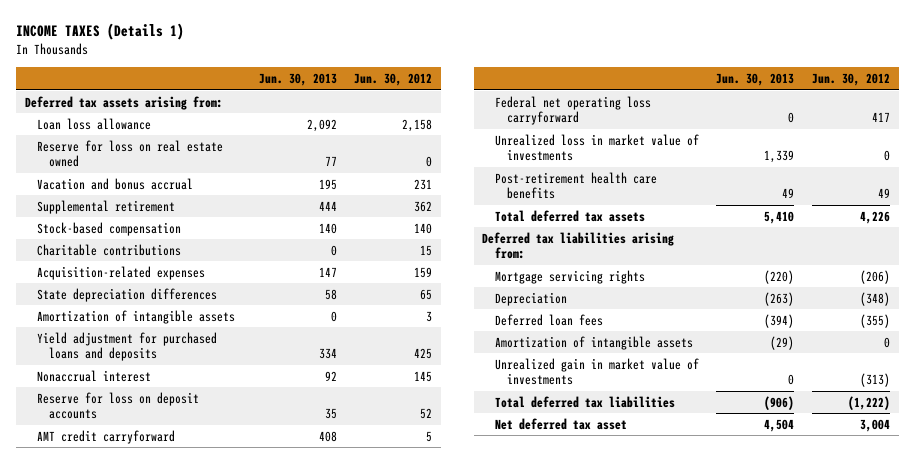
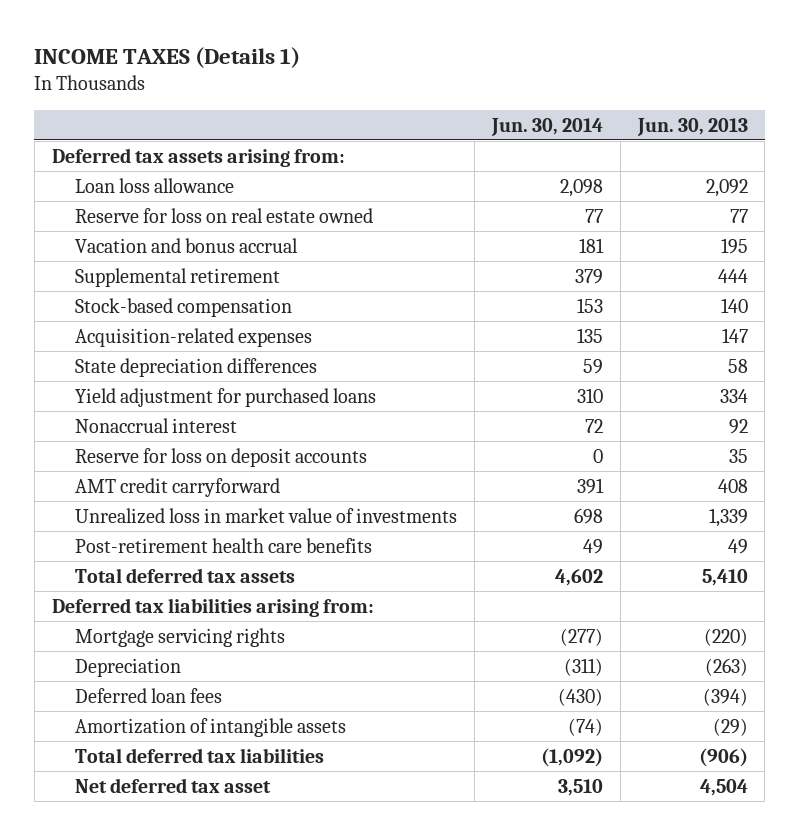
[354,72,433,86] Jun. 30, 2012 -> none
none -> [490,117,603,136] Jun. 30, 2014
[37,243,182,256] Charitable contributions -> none
[37,309,236,324] Amortization of intangible assets -> none
[37,331,218,362] Yield adjustment for purchased loans and deposits -> [75,387,377,407] Yield adjustment for purchased loans
[494,95,651,126] Federal net operating loss carryforward -> none
[494,357,699,386] Unrealized gain in market value of investments -> none

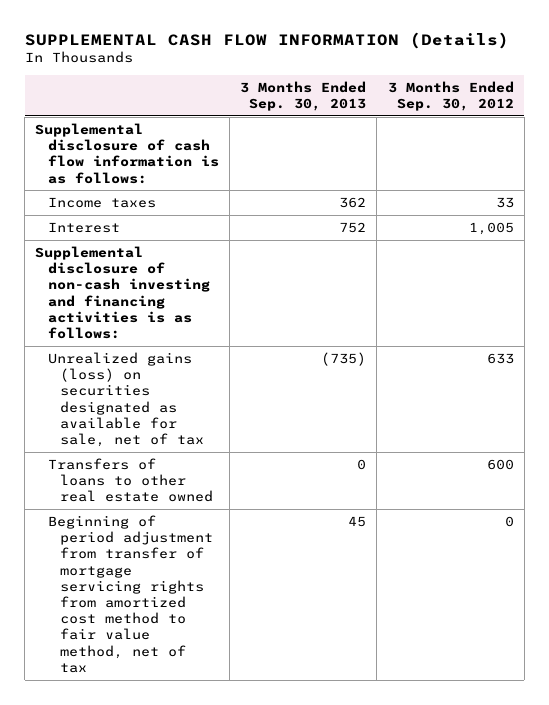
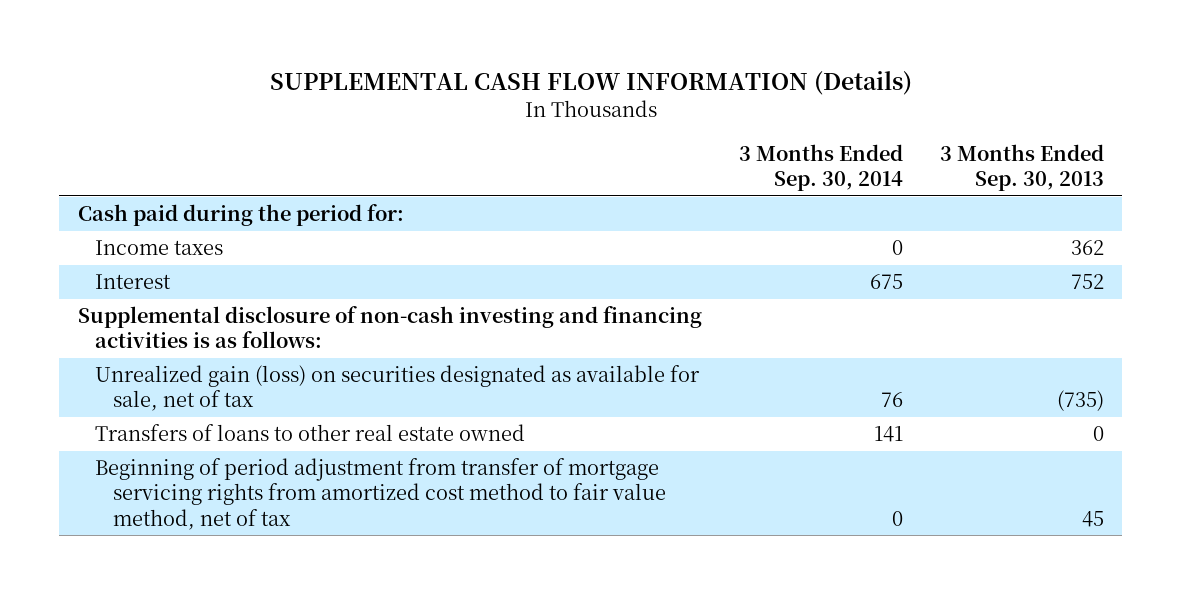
[387,80,514,112] 3 Months Ended Sep. 30, 2012 -> none
none -> [738,144,903,192] 3 Months Ended Sep. 30, 2014
[35,122,219,184] Supplemental disclosure of cash flow information is as follows: -> none
none -> [77,204,404,227] Cash paid during the period for:
[47,351,204,448] Unrealized gains (loss) on securities designated as available for sale, net of tax -> [95,365,701,412] Unrealized gain (loss) on securities designated as available for sale, net of tax

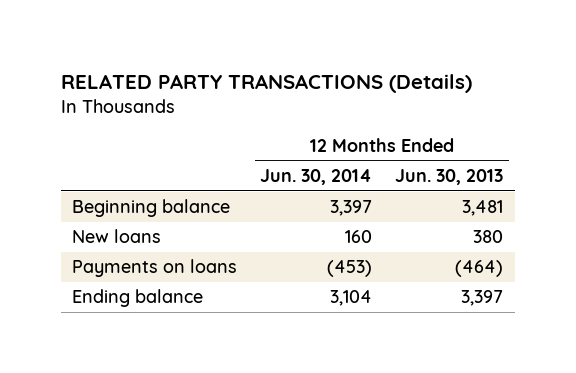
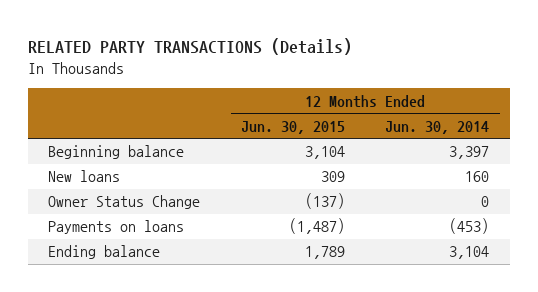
[395,169,504,186] Jun. 30, 2013 -> none
none -> [240,120,345,134] Jun. 30, 2015
none -> [48,195,201,210] Owner Status Change

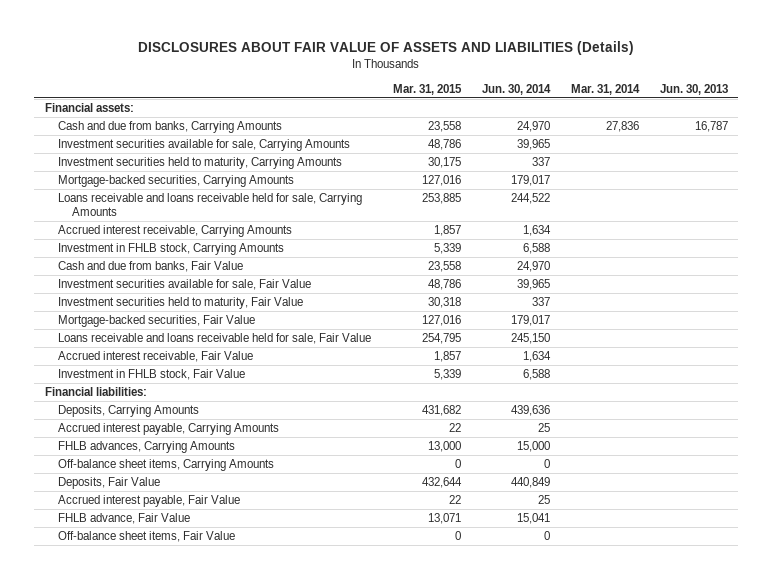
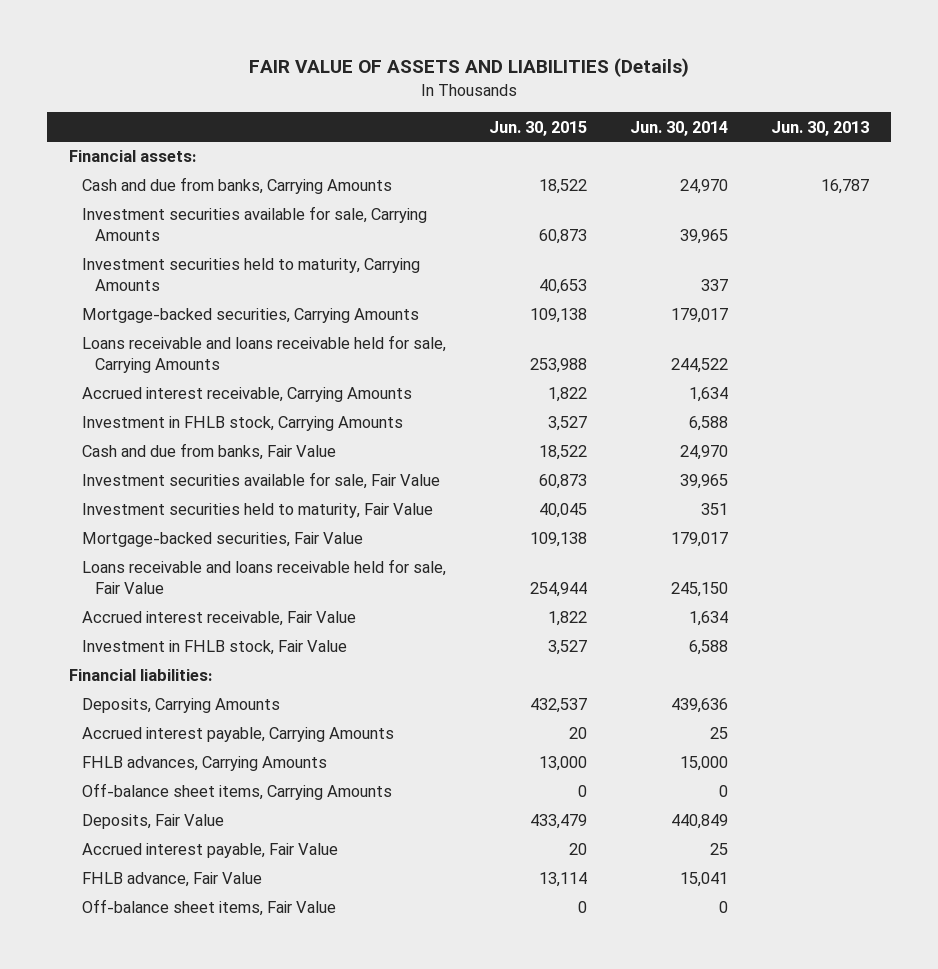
[138,41,635,56] DISCLOSURES ABOUT FAIR VALUE OF ASSETS AND LIABILITIES (Details) -> [248,57,689,77] FAIR VALUE OF ASSETS AND LIABILITIES (Details)
[392,83,462,95] Mar. 31, 2015 -> none
[570,83,640,95] Mar. 31, 2014 -> none
none -> [488,120,587,136] Jun. 30, 2015
[531,297,550,307] 337 -> [700,503,728,516] 351

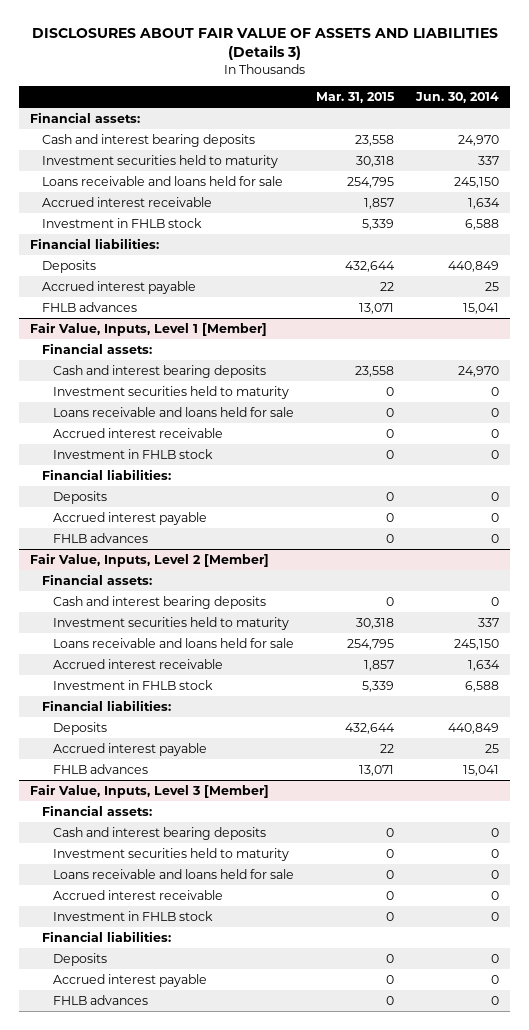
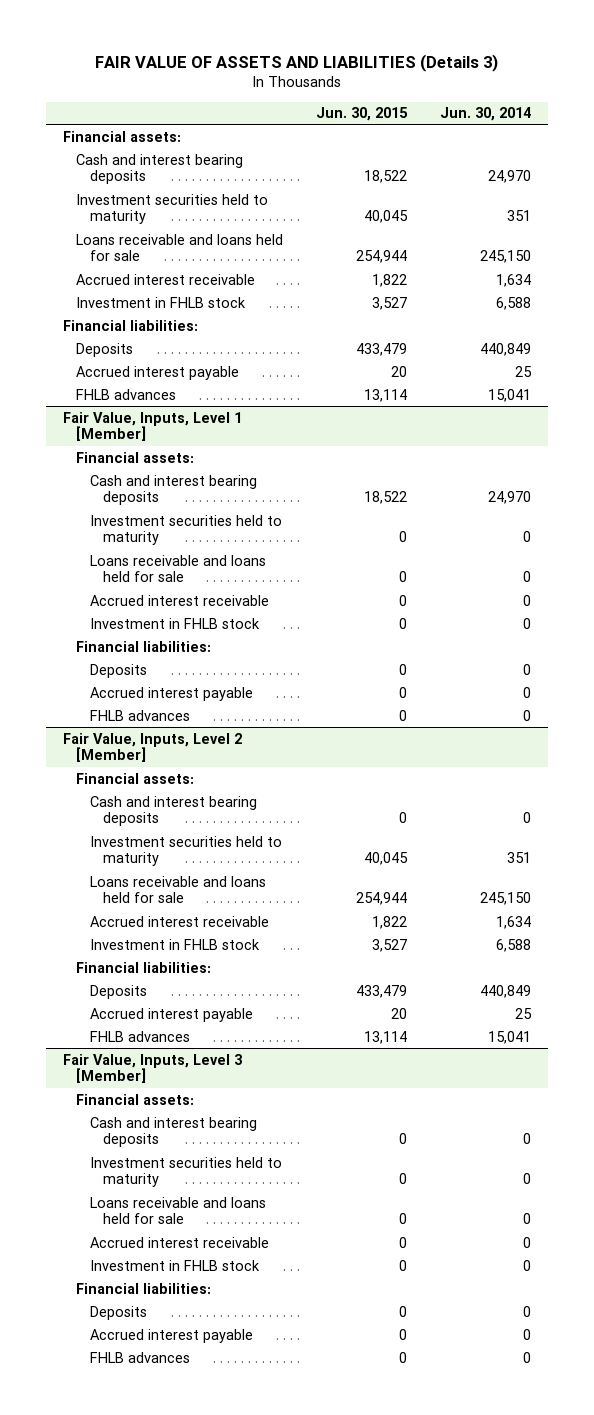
[31,28,498,61] DISCLOSURES ABOUT FAIR VALUE OF ASSETS AND LIABILITIES (Details 3) -> [94,54,498,73] FAIR VALUE OF ASSETS AND LIABILITIES (Details 3)
[316,92,396,104] Mar. 31, 2015 -> none
none -> [316,107,409,122] Jun. 30, 2015
[478,155,500,165] 337 -> [507,210,532,222] 351
[478,617,500,627] 337 -> [507,852,532,864] 351

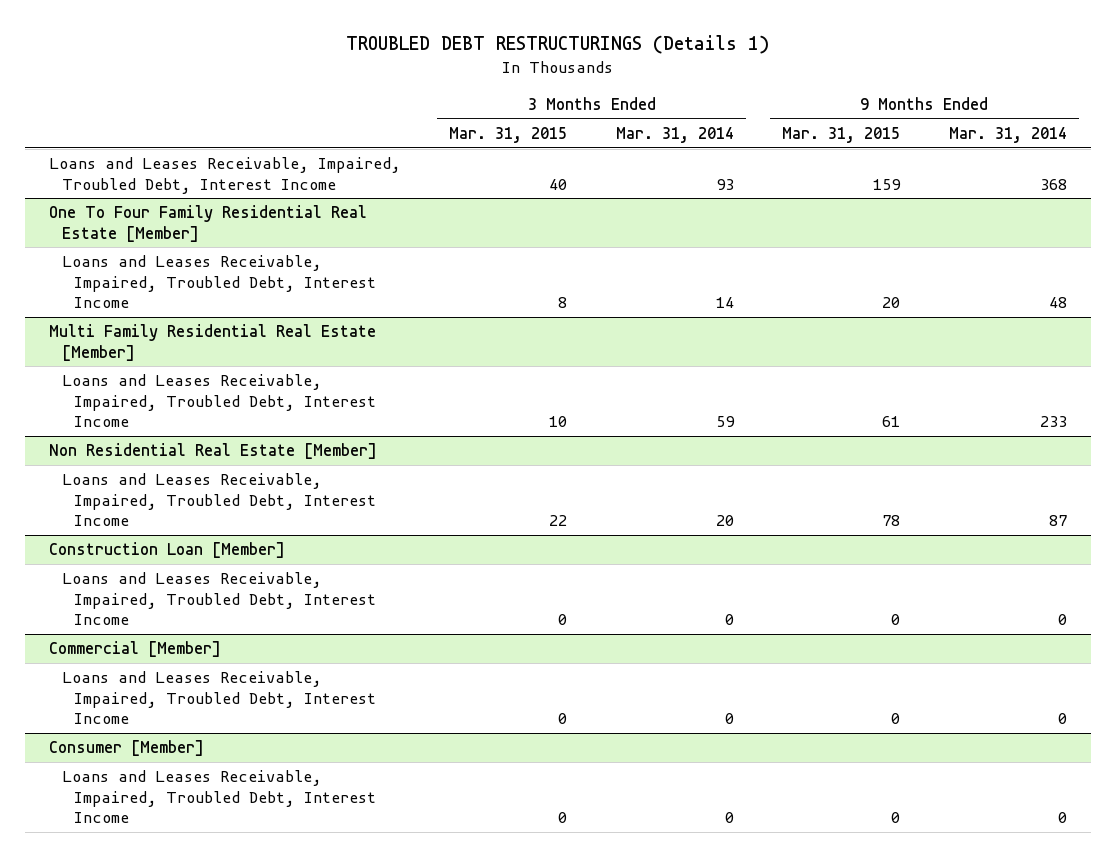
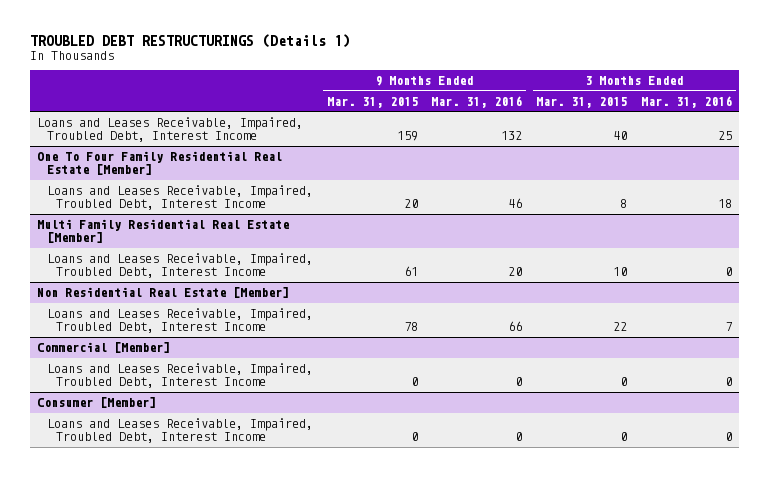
[615,126,734,143] Mar. 31, 2014 -> none
[948,126,1067,143] Mar. 31, 2014 -> none
none -> [431,95,523,108] Mar. 31, 2016
none -> [641,95,733,108] Mar. 31, 2016
[48,542,285,559] Construction Loan [Member] -> none
[61,572,377,625] Loans and Leases Receivable, Impaired, Troubled Debt, Interest Income -> none

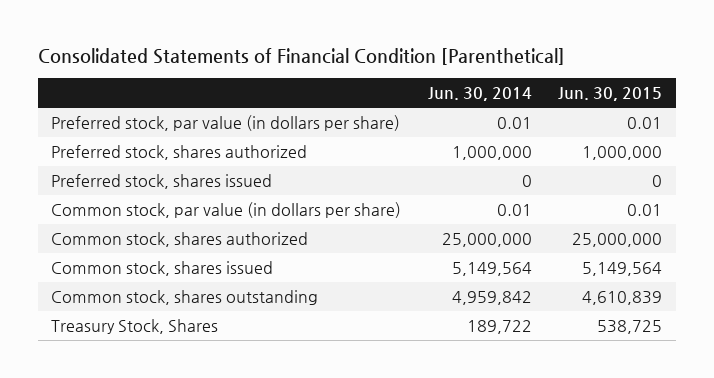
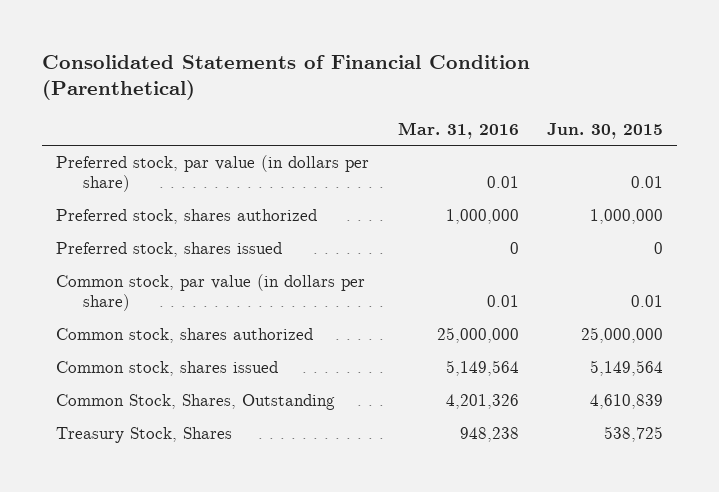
[38,48,566,66] Consolidated Statements of Financial Condition [Parenthetical] -> [42,54,531,101] Consolidated Statements of Financial Condition (Parenthetical)
[427,86,532,101] Jun. 30, 2014 -> none
none -> [397,121,519,139] Mar. 31, 2016
[51,290,319,306] Common stock, shares outstanding -> [56,394,336,411] Common Stock, Shares, Outstanding

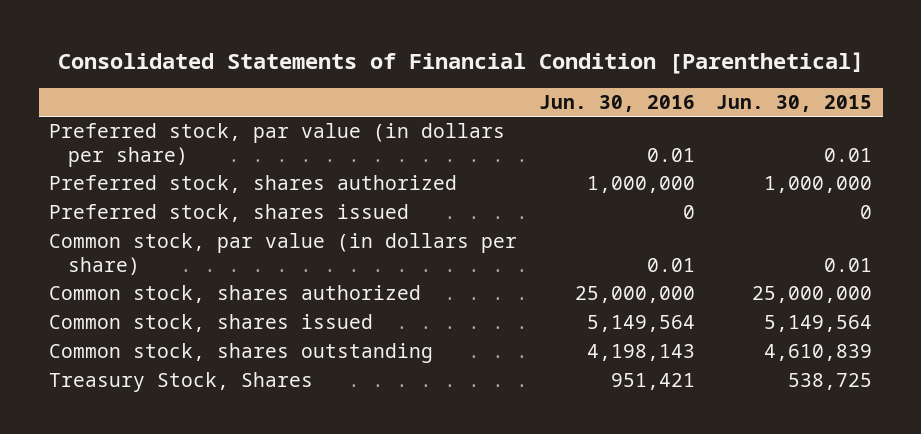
[42,54,531,101] Consolidated Statements of Financial Condition (Parenthetical) -> [57,51,864,74] Consolidated Statements of Financial Condition [Parenthetical]
[397,121,519,139] Mar. 31, 2016 -> none
none -> [538,95,695,113] Jun. 30, 2016
[56,394,336,411] Common Stock, Shares, Outstanding -> [49,343,434,364] Common stock, shares outstanding

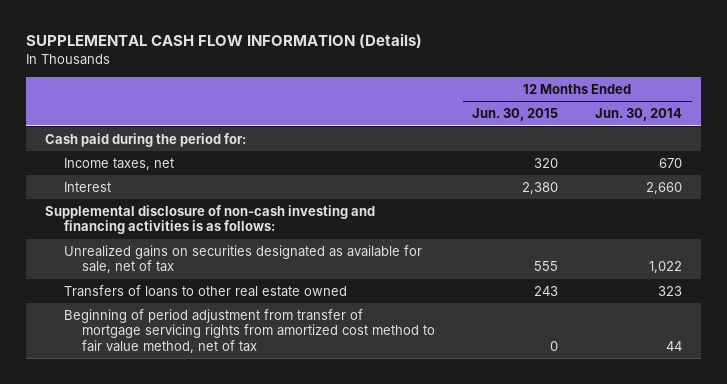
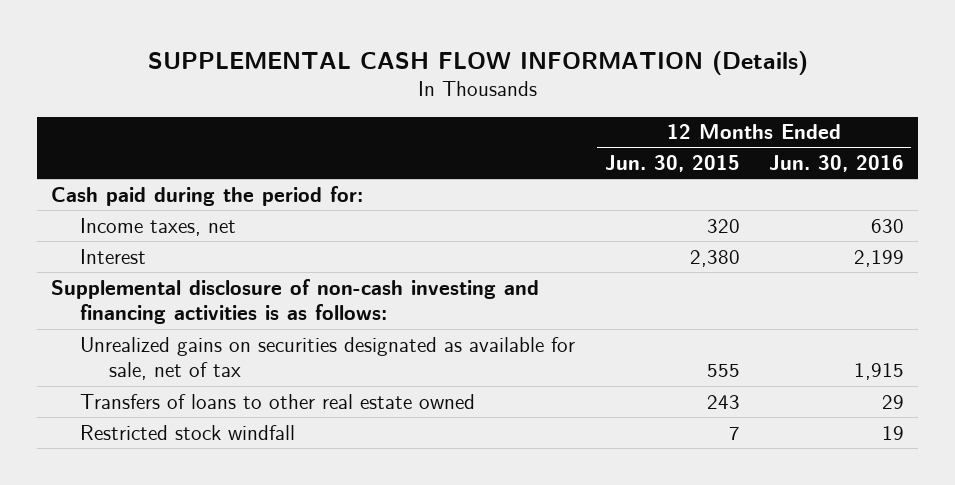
[595,108,683,122] Jun. 30, 2014 -> none
none -> [768,155,904,173] Jun. 30, 2016
[63,308,436,353] Beginning of period adjustment from transfer of mortgage servicing rights from amortized cost method to fair value method, net of tax -> none
none -> [80,424,296,440] Restricted stock windfall

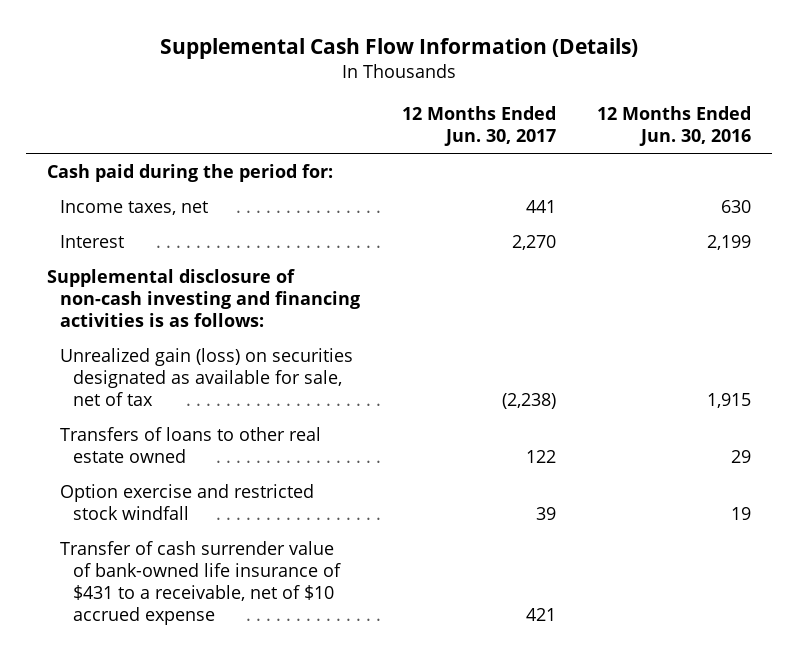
[147,50,808,75] SUPPLEMENTAL CASH FLOW INFORMATION (Details) -> [160,37,639,59] Supplemental Cash Flow Information (Details)
[604,155,740,173] Jun. 30, 2015 -> none
none -> [401,105,556,146] 12 Months Ended Jun. 30, 2017
[80,336,576,381] Unrealized gains on securities designated as available for sale, net of tax -> [59,347,353,407] Unrealized gain (loss) on securities designated as available for sale, net of tax
[80,424,296,440] Restricted stock windfall -> [59,483,314,521] Option exercise and restricted stock windfall
none -> [59,540,341,626] Transfer of cash surrender value of bank-owned life insurance of $431 to a receivable, net of $10 accrued expense

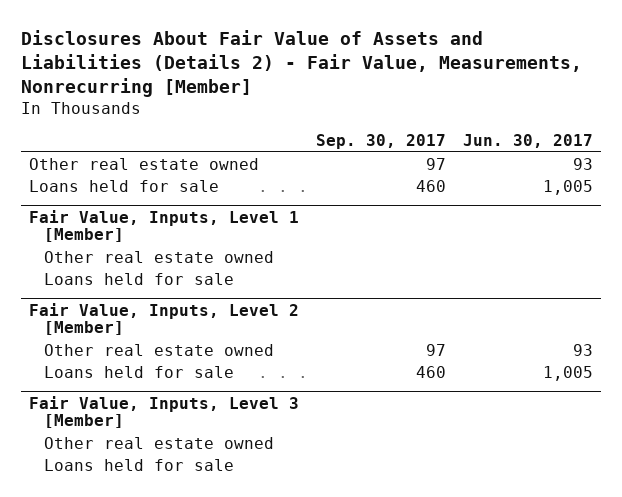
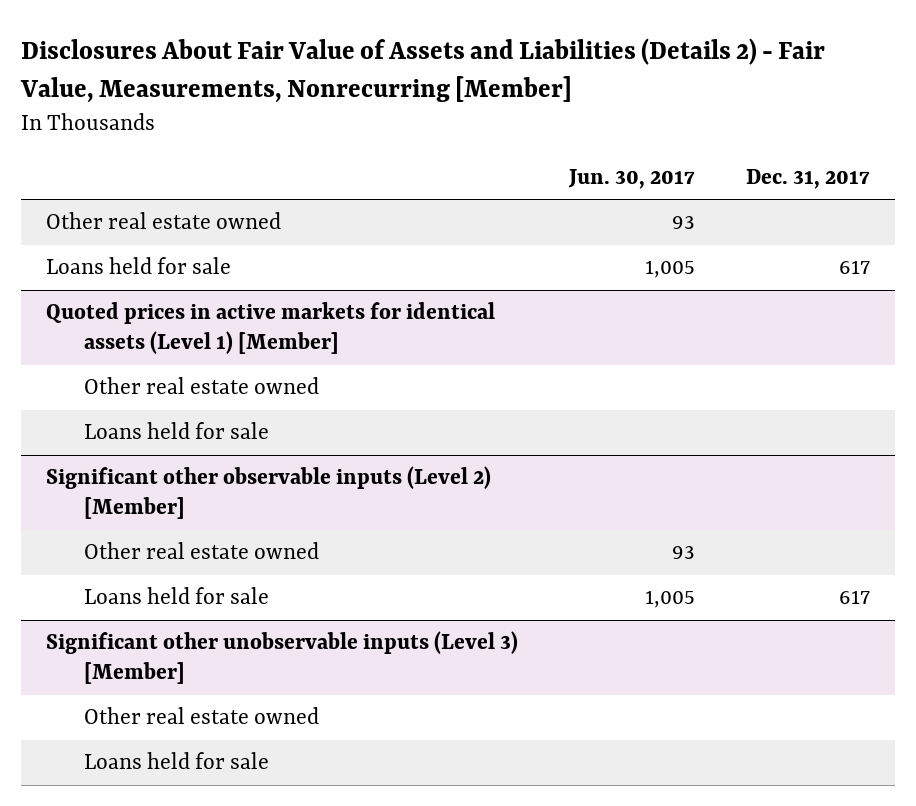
[316,134,447,150] Sep. 30, 2017 -> none
none -> [745,169,870,190] Dec. 31, 2017
[29,209,300,243] Fair Value, Inputs, Level 1 [Member] -> [46,302,496,355] Quoted prices in active markets for identical assets (Level 1) [Member]
[29,302,300,336] Fair Value, Inputs, Level 2 [Member] -> [46,466,492,520] Significant other observable inputs (Level 2) [Member]
[29,395,300,429] Fair Value, Inputs, Level 3 [Member] -> [46,631,519,685] Significant other unobservable inputs (Level 3) [Member]

